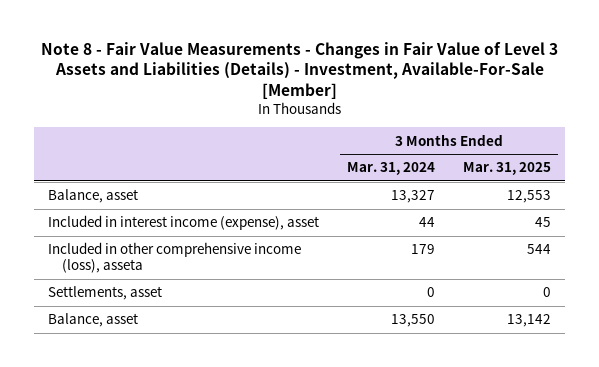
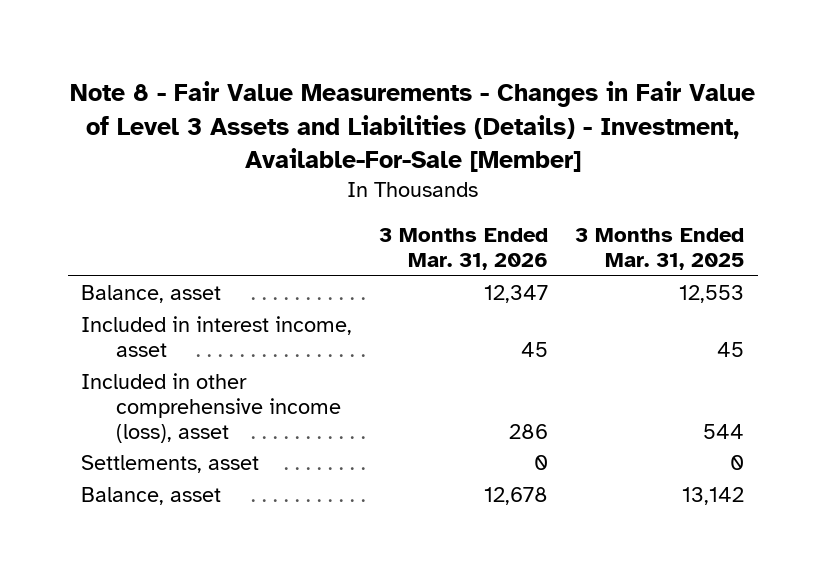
[347,162,436,176] Mar. 31, 2024 -> none
none -> [379,228,549,271] 3 Months Ended Mar. 31, 2026
[47,215,319,231] Included in interest income (expense), asset -> [81,316,353,358] Included in interest income, asset
[47,242,301,274] Included in other comprehensive income (loss), asseta -> [81,373,341,443] Included in other comprehensive income (loss), asset

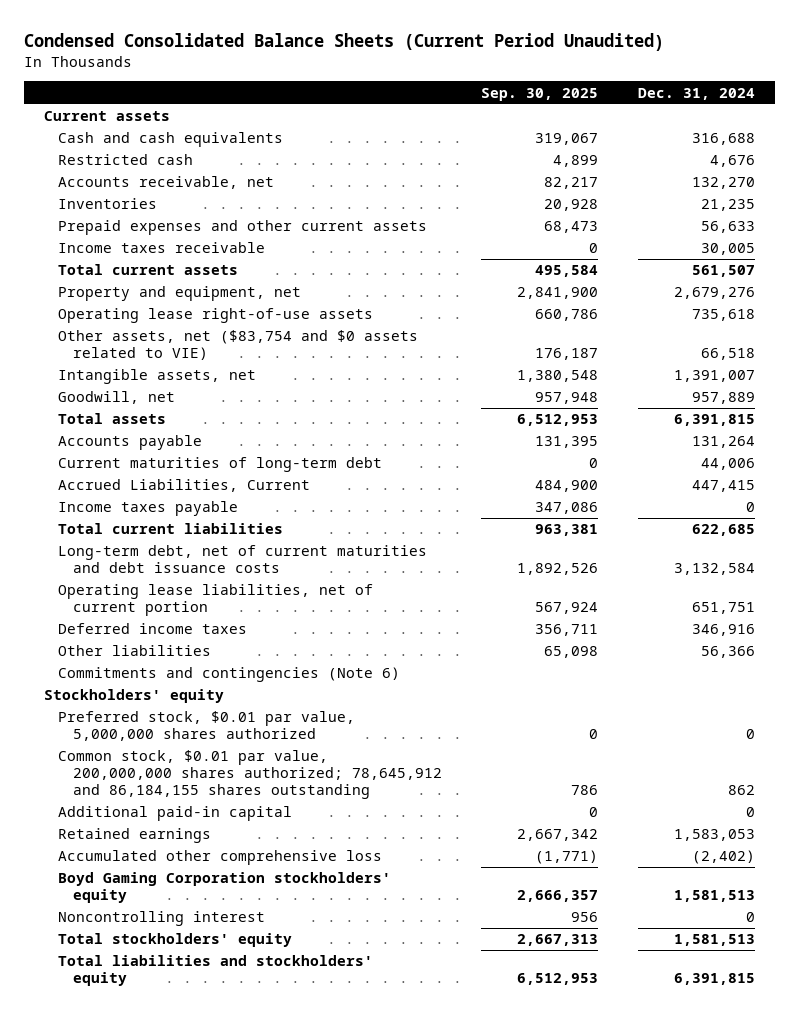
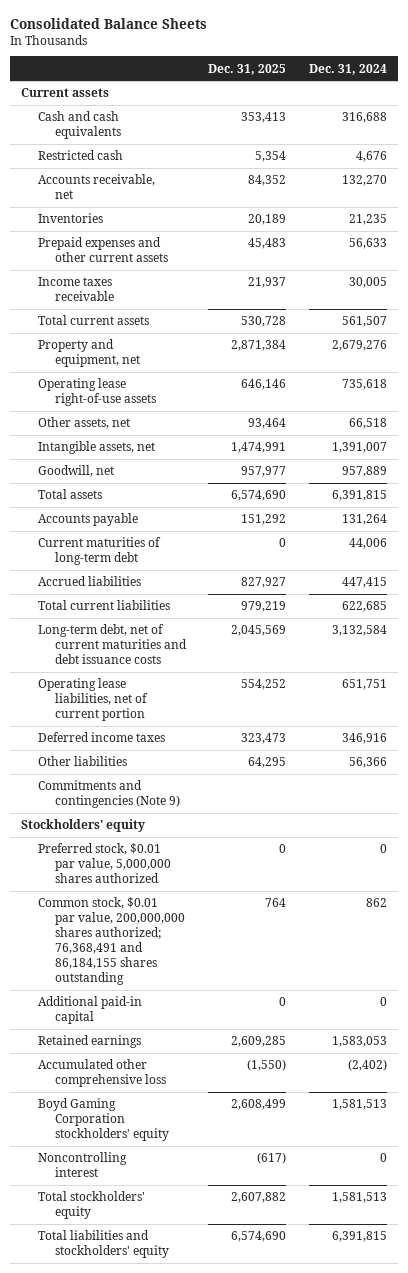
[24,33,665,52] Condensed Consolidated Balance Sheets (Current Period Unaudited) -> [10,17,208,29] Consolidated Balance Sheets
[481,87,599,101] Sep. 30, 2025 -> none
none -> [208,63,287,75] Dec. 31, 2025
[58,330,419,361] Other assets, net ($83,754 and $0 assets related to VIE) -> [38,417,131,430] Other assets, net
[58,501,239,517] Income taxes payable -> none
[58,479,311,493] Accrued Liabilities, Current -> [38,576,142,587] Accrued liabilities
[58,667,401,683] Commitments and contingencies (Note 6) -> [38,780,180,809] Commitments and contingencies (Note 9)
[58,750,442,800] Common stock, $0.01 par value, 200,000,000 shares authorized; 78,645,912 and 86,184,155 shares outstanding -> [38,897,185,985] Common stock, $0.01 par value, 200,000,000 shares authorized; 76,368,491 and 86,184,155 shares outstanding

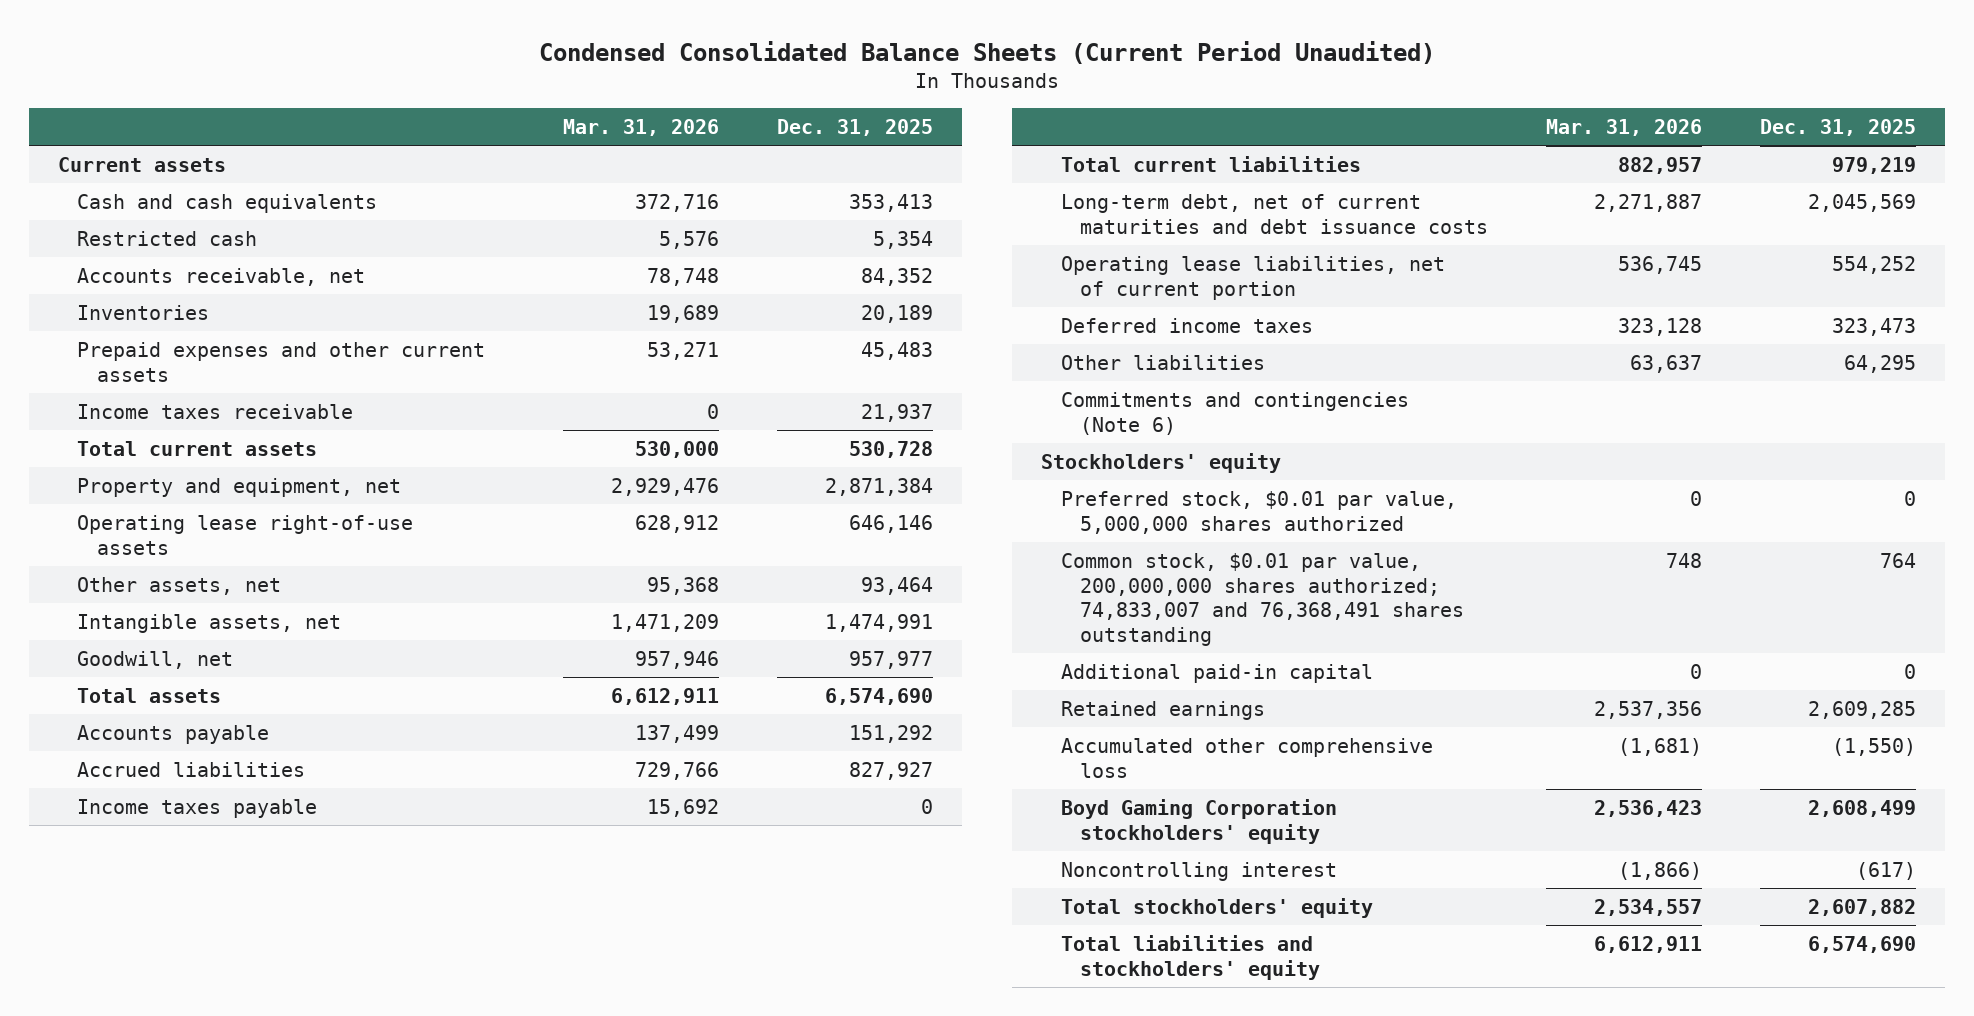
[10,17,208,29] Consolidated Balance Sheets -> [539,40,1436,64] Condensed Consolidated Balance Sheets (Current Period Unaudited)
[308,63,387,75] Dec. 31, 2024 -> none
none -> [562,119,719,137] Mar. 31, 2026
[38,537,162,566] Current maturities of long-term debt -> none
none -> [77,799,318,819] Income taxes payable
[38,780,180,809] Commitments and contingencies (Note 9) -> [1060,392,1409,435] Commitments and contingencies (Note 6)
[38,897,185,985] Common stock, $0.01 par value, 200,000,000 shares authorized; 76,368,491 and 86,184,155 shares outstanding -> [1060,553,1464,646] Common stock, $0.01 par value, 200,000,000 shares authorized; 74,833,007 and 76,368,491 shares outstanding

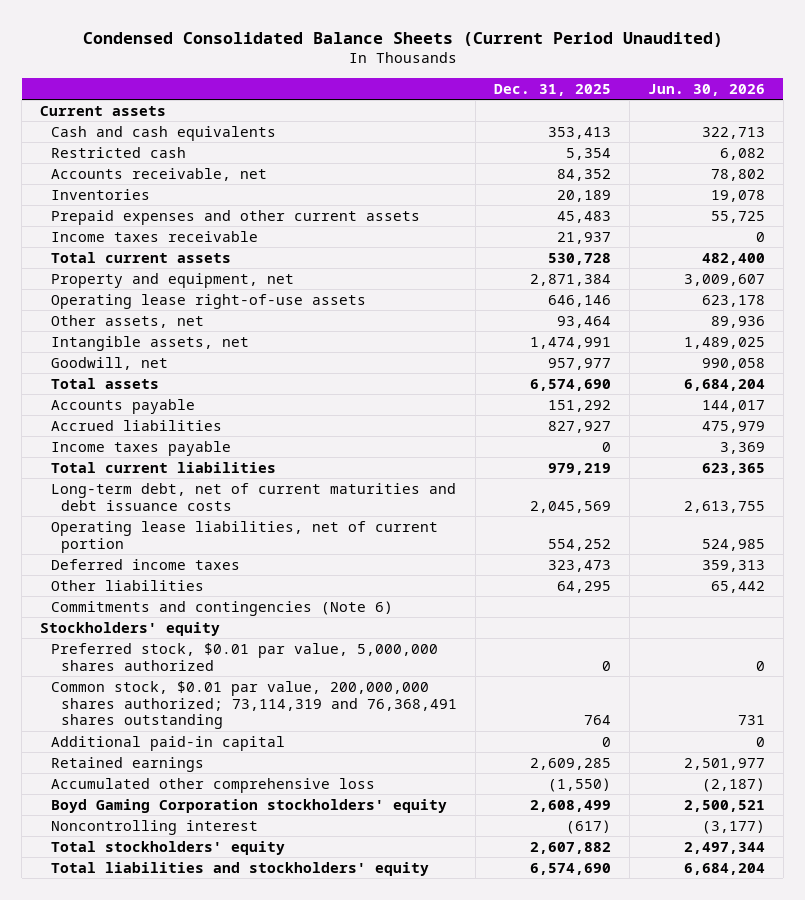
[562,119,719,137] Mar. 31, 2026 -> none
none -> [647,83,765,96] Jun. 30, 2026
[1060,553,1464,646] Common stock, $0.01 par value, 200,000,000 shares authorized; 74,833,007 and 76,368,491 shares outstanding -> [50,680,458,730] Common stock, $0.01 par value, 200,000,000 shares authorized; 73,114,319 and 76,368,491 shares outstanding

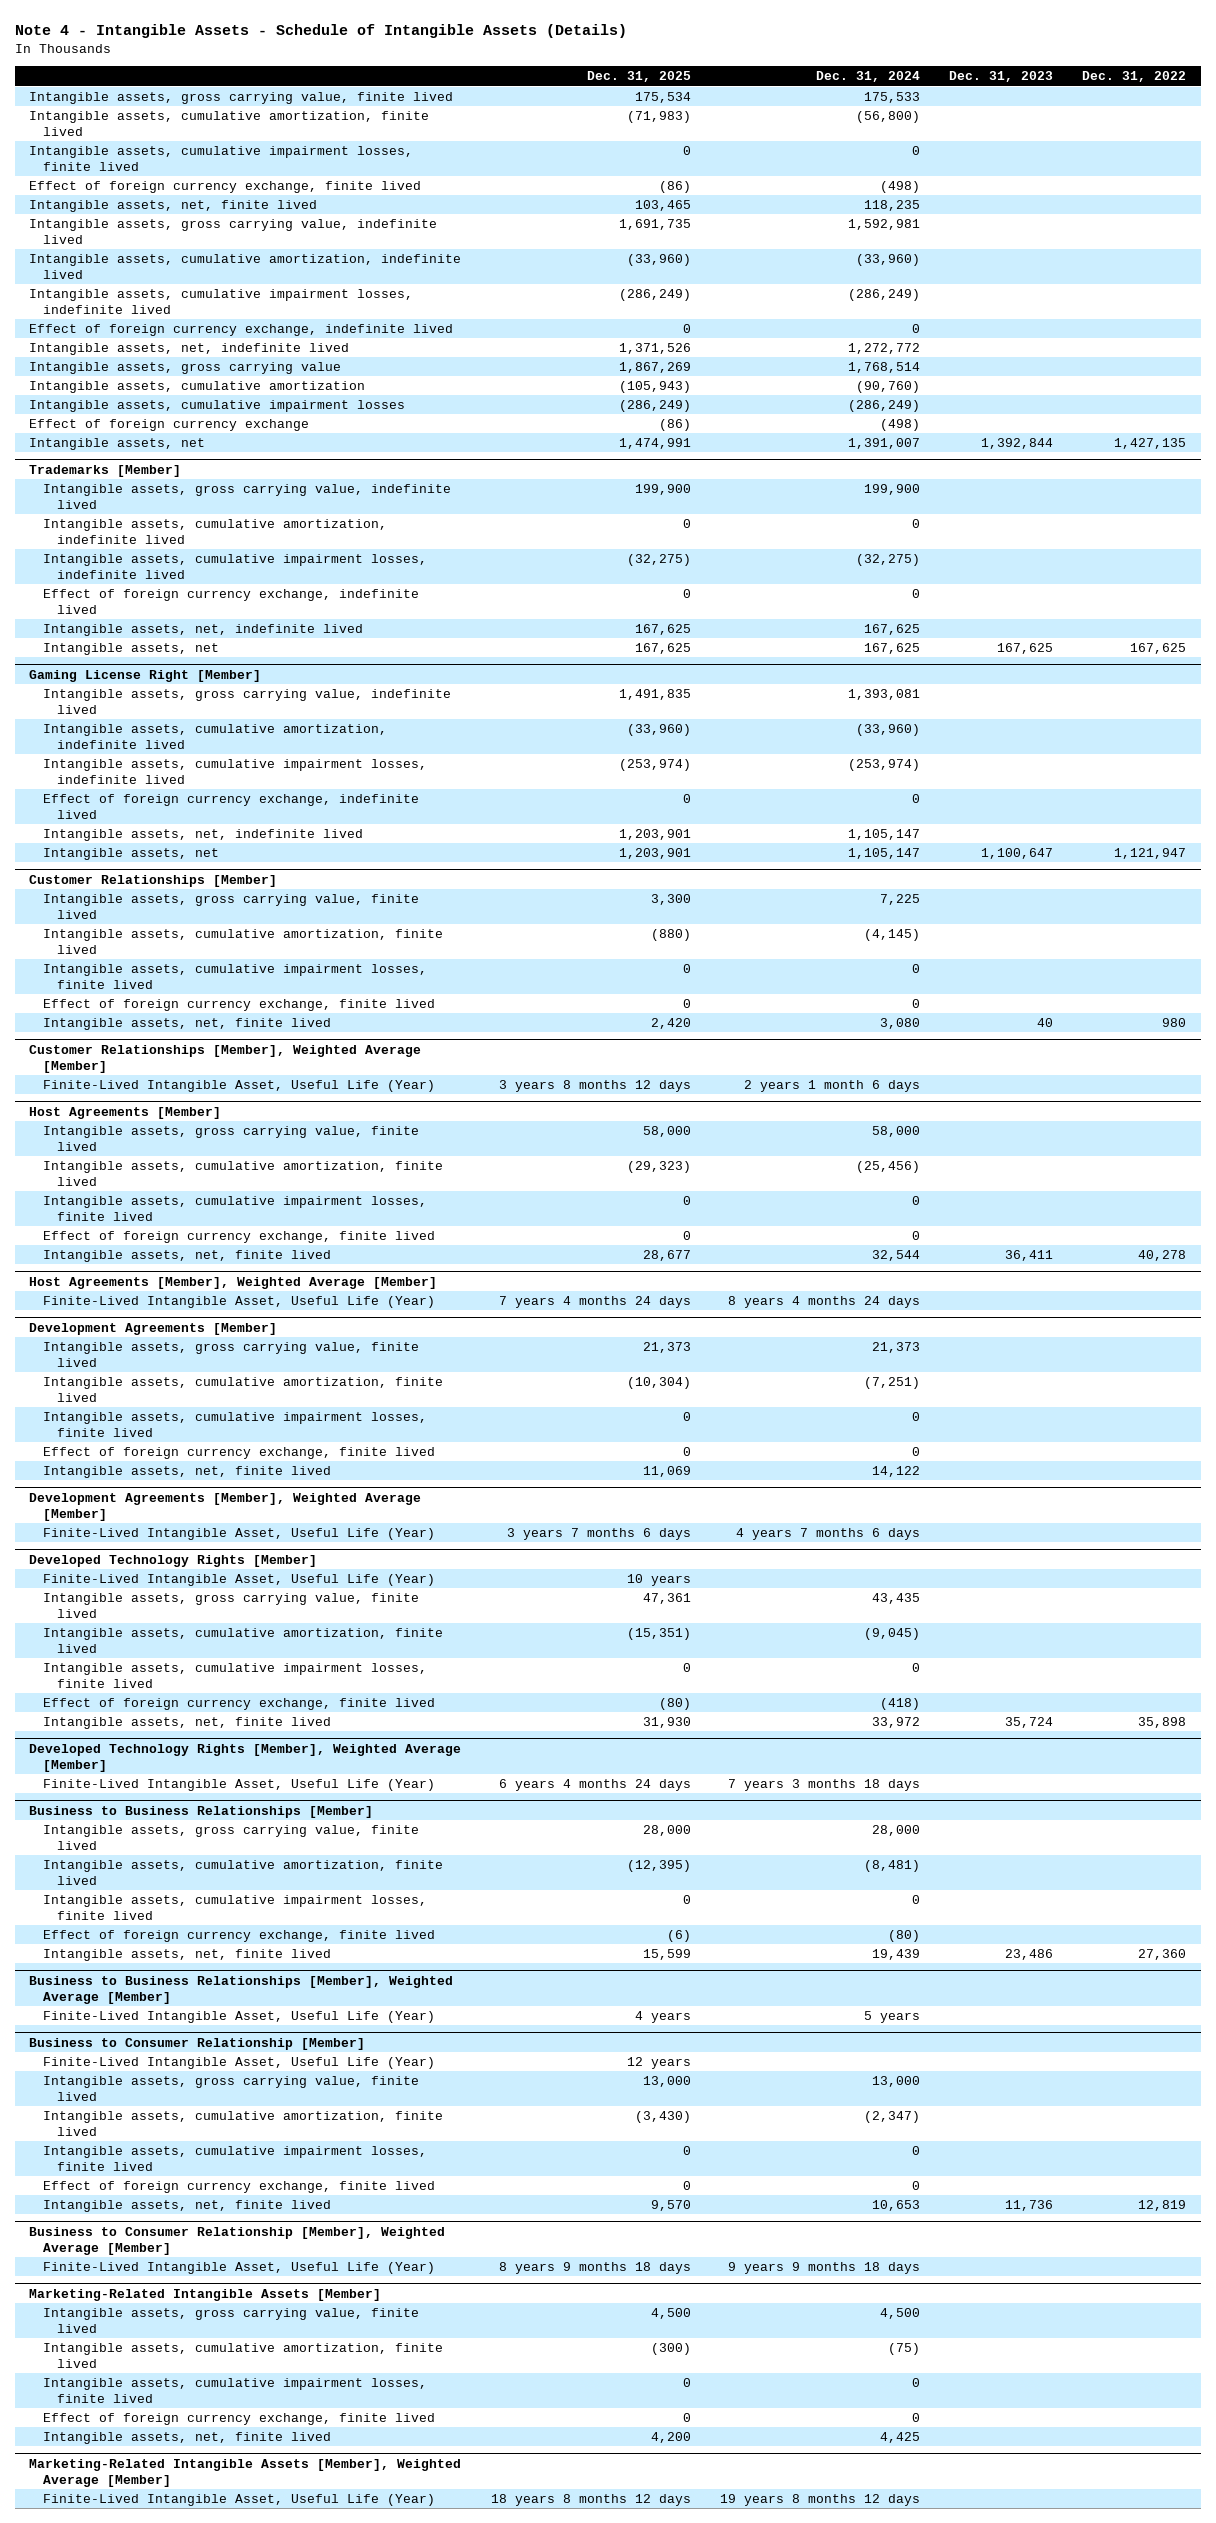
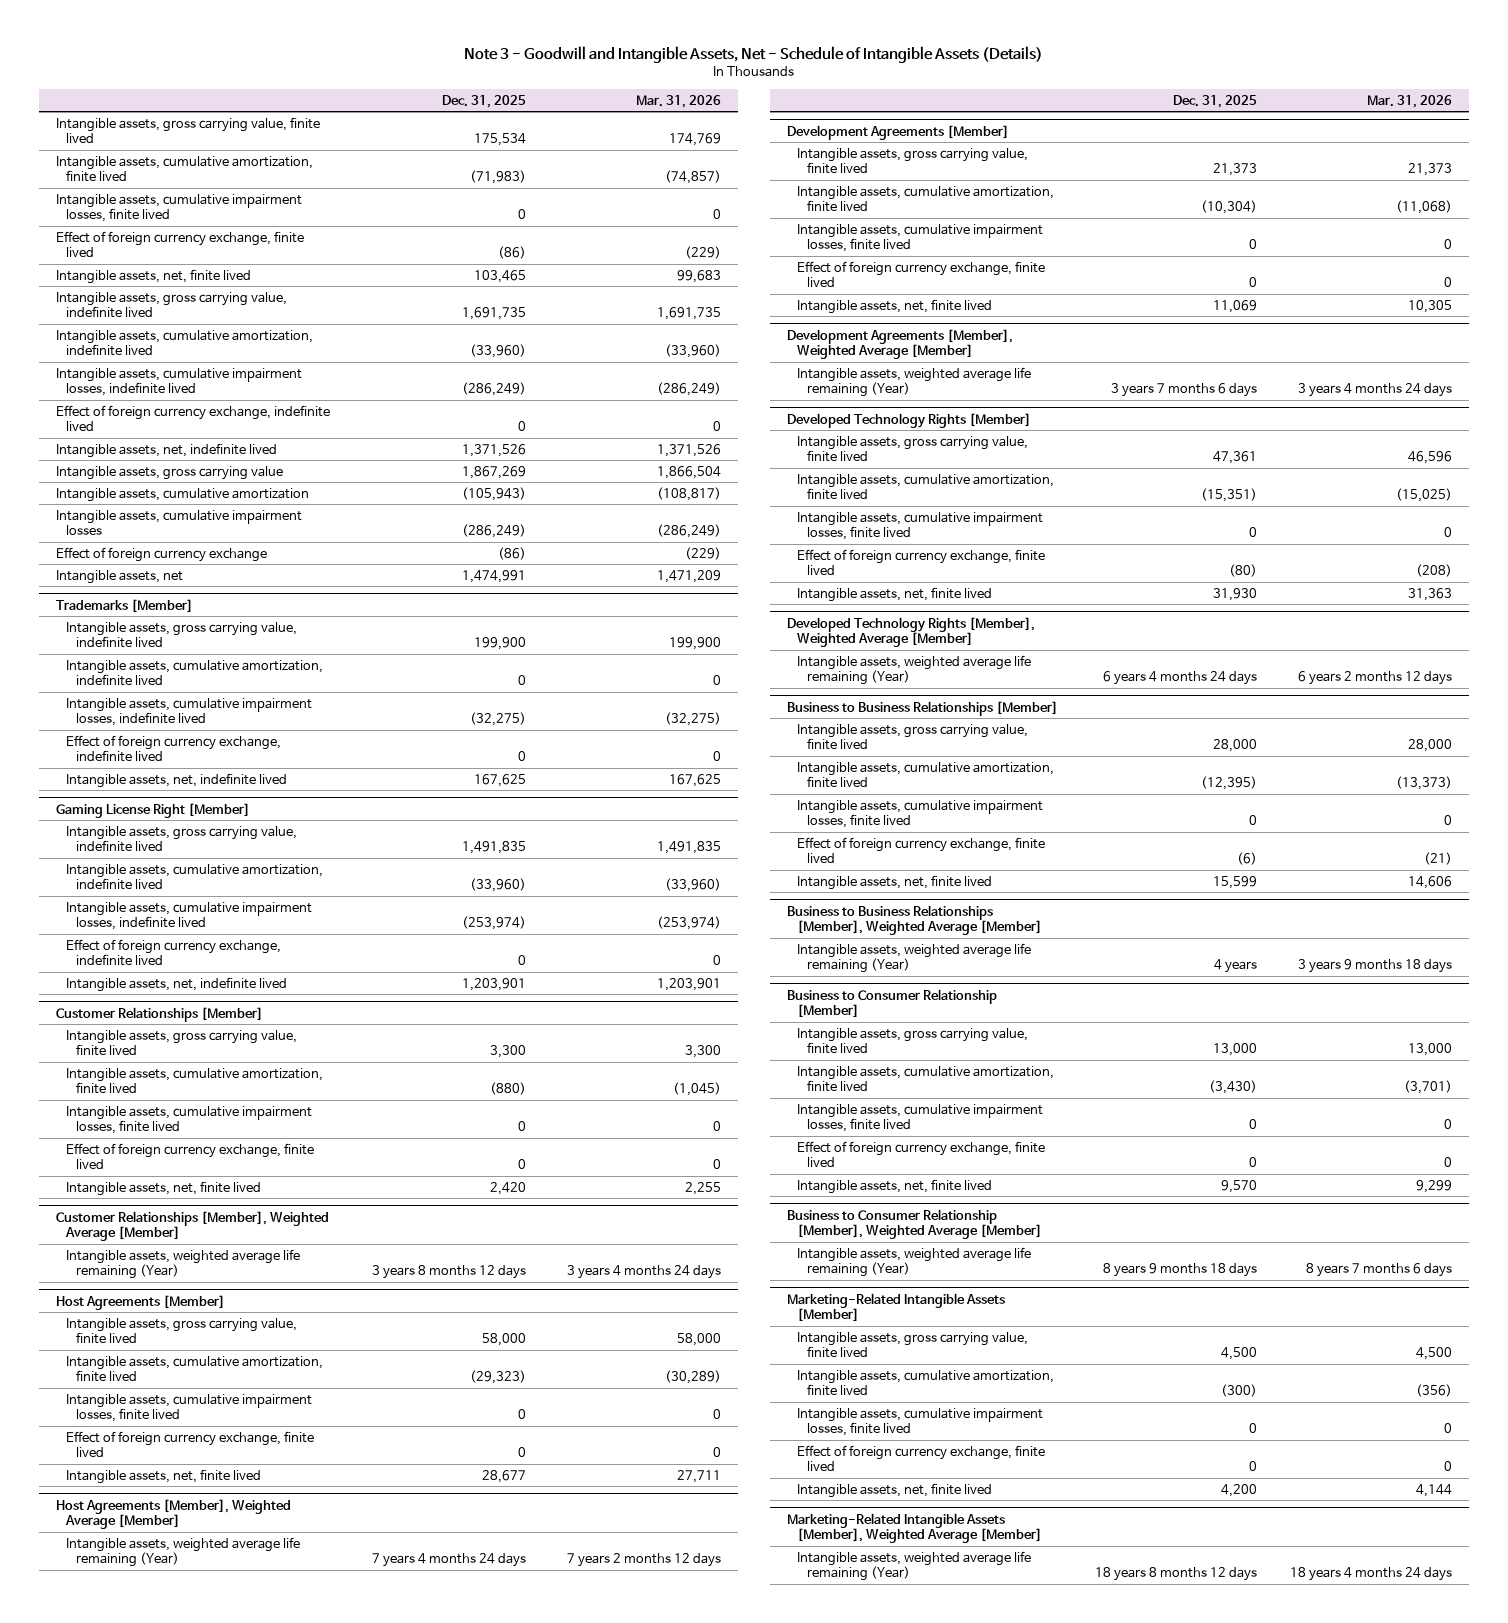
[14,24,627,39] Note 4 - Intangible Assets - Schedule of Intangible Assets (Details) -> [464,46,1044,64] Note 3 - Goodwill and Intangible Assets, Net - Schedule of Intangible Assets (Details)
[815,71,920,83] Dec. 31, 2024 -> none
[949,71,1054,83] Dec. 31, 2023 -> none
[1082,71,1187,83] Dec. 31, 2022 -> none
none -> [636,94,722,108] Mar. 31, 2026
[42,643,219,656] Intangible assets, net -> none
[42,848,219,861] Intangible assets, net -> none
[42,1080,435,1093] Finite-Lived Intangible Asset, Useful Life (Year) -> [66,1248,301,1280] Intangible assets, weighted average life remaining (Year)
[42,1296,435,1309] Finite-Lived Intangible Asset, Useful Life (Year) -> [66,1536,301,1568] Intangible assets, weighted average life remaining (Year)
[42,1528,435,1541] Finite-Lived Intangible Asset, Useful Life (Year) -> [797,366,1032,398] Intangible assets, weighted average life remaining (Year)
[42,1574,435,1587] Finite-Lived Intangible Asset, Useful Life (Year) -> none
[42,1779,435,1792] Finite-Lived Intangible Asset, Useful Life (Year) -> [797,654,1032,686] Intangible assets, weighted average life remaining (Year)
[42,2011,435,2024] Finite-Lived Intangible Asset, Useful Life (Year) -> [797,942,1032,974] Intangible assets, weighted average life remaining (Year)
[42,2057,435,2070] Finite-Lived Intangible Asset, Useful Life (Year) -> none
[42,2262,435,2275] Finite-Lived Intangible Asset, Useful Life (Year) -> [797,1246,1032,1278] Intangible assets, weighted average life remaining (Year)
[42,2494,435,2507] Finite-Lived Intangible Asset, Useful Life (Year) -> [797,1550,1032,1582] Intangible assets, weighted average life remaining (Year)

